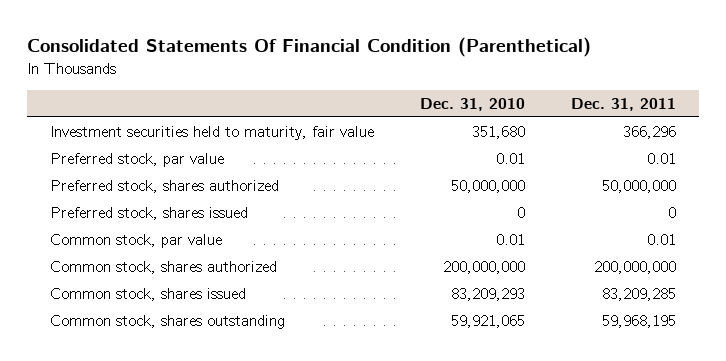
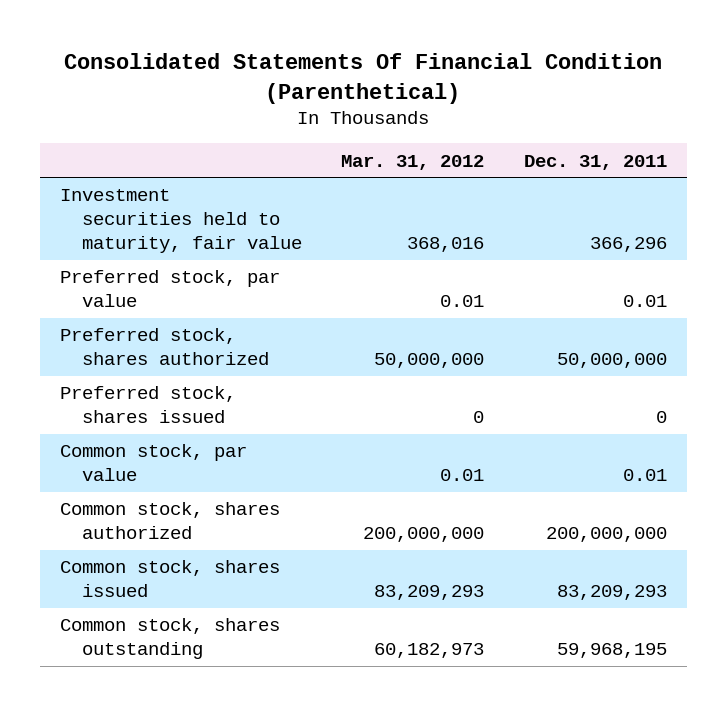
[419,97,525,111] Dec. 31, 2010 -> none
none -> [341,154,485,170] Mar. 31, 2012
[601,288,676,302] 83,209,285 -> [557,585,668,601] 83,209,293

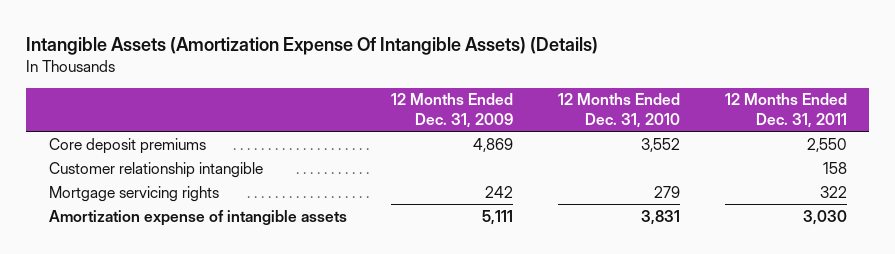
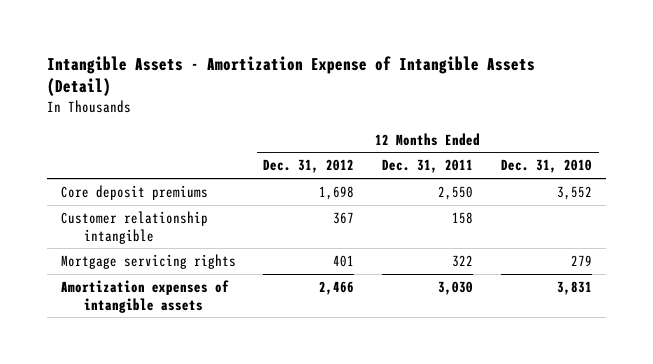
[26,36,599,55] Intangible Assets (Amortization Expense Of Intangible Assets) (Details) -> [46,55,535,97] Intangible Assets - Amortization Expense of Intangible Assets (Detail)
[391,93,514,129] 12 Months Ended Dec. 31, 2009 -> none
none -> [263,159,355,174] Dec. 31, 2012
[48,209,347,226] Amortization expense of intangible assets -> [60,279,229,313] Amortization expenses of intangible assets

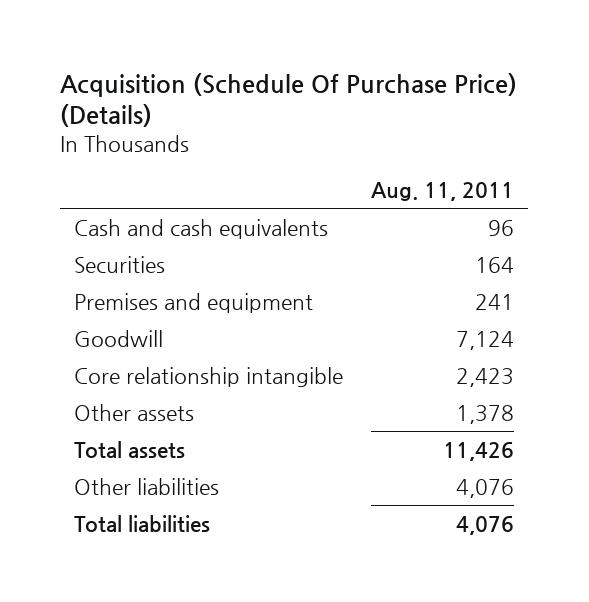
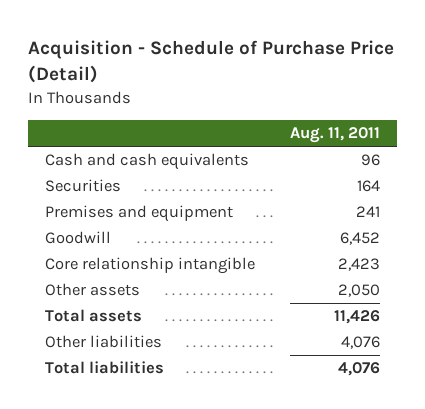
[60,72,518,128] Acquisition (Schedule Of Purchase Price) (Details) -> [28,40,395,84] Acquisition - Schedule of Purchase Price (Detail)
[456,330,515,350] 7,124 -> [339,232,380,246] 6,452
[456,404,515,424] 1,378 -> [337,284,380,298] 2,050

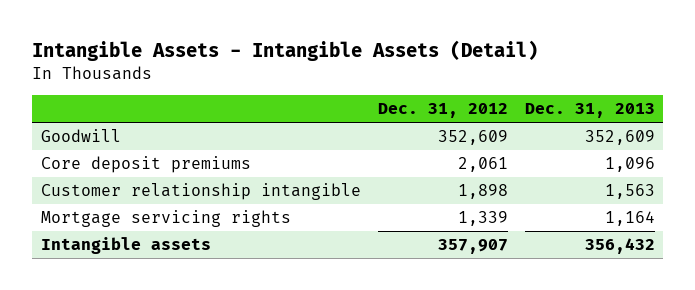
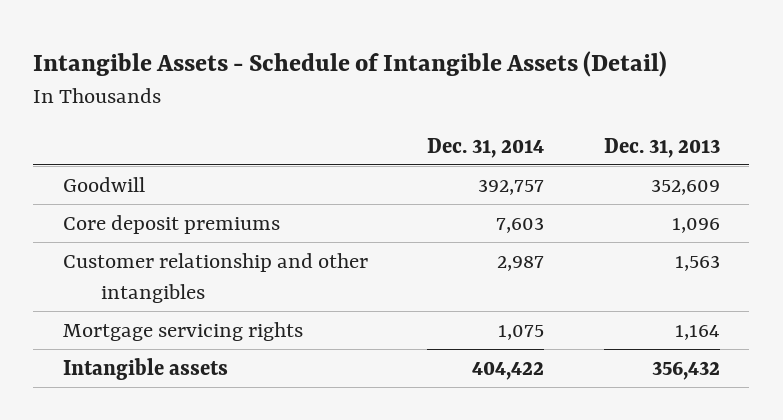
[32,40,539,62] Intangible Assets - Intangible Assets (Detail) -> [33,50,668,77] Intangible Assets - Schedule of Intangible Assets (Detail)
[377,103,508,119] Dec. 31, 2012 -> none
none -> [427,137,545,158] Dec. 31, 2014
[40,183,361,201] Customer relationship intangible -> [63,252,369,303] Customer relationship and other intangibles

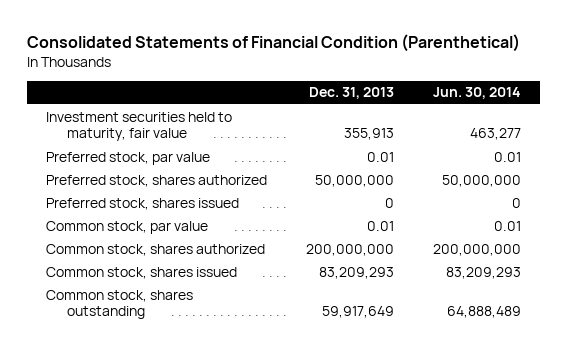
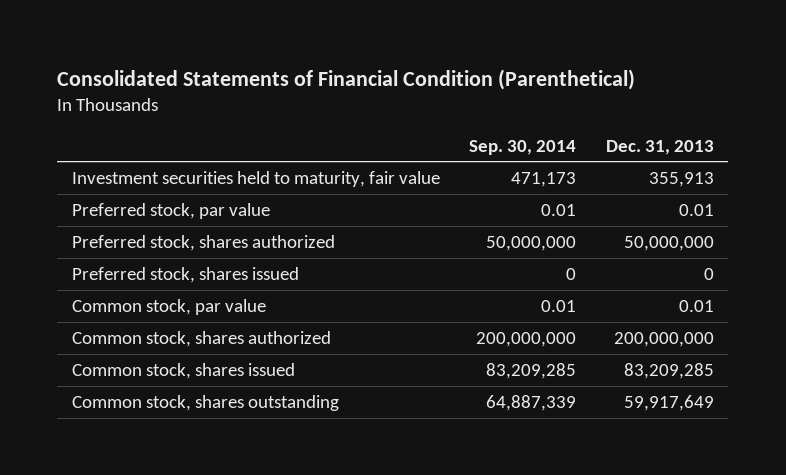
[432,87,521,100] Jun. 30, 2014 -> none
none -> [469,139,577,155] Sep. 30, 2014
[318,266,394,279] 83,209,293 -> [623,362,714,379] 83,209,285

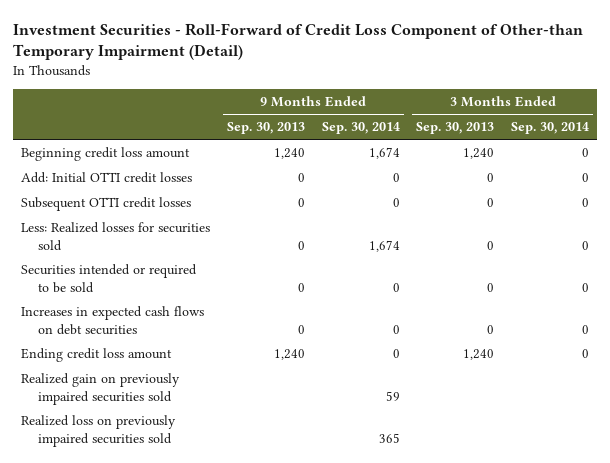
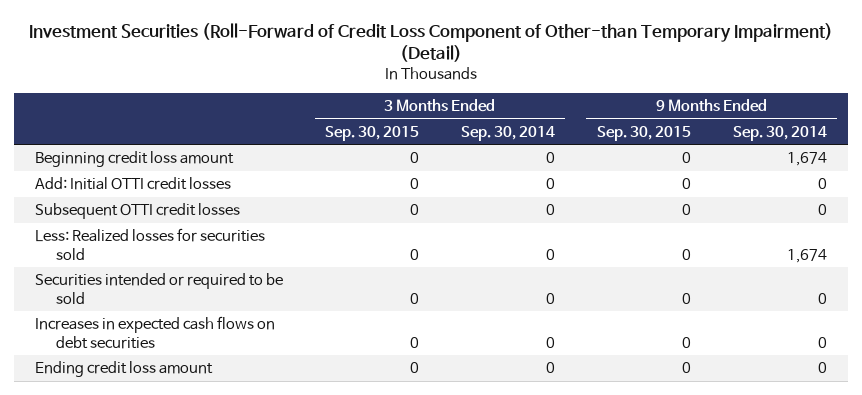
[13,22,584,61] Investment Securities - Roll-Forward of Credit Loss Component of Other-than Temporary Impairment (Detail) -> [28,22,833,63] Investment Securities (Roll-Forward of Credit Loss Component of Other-than Temporary Impairment) (Detail)
[227,122,306,135] Sep. 30, 2013 -> none
[416,122,495,135] Sep. 30, 2013 -> none
none -> [325,125,420,141] Sep. 30, 2015
none -> [596,125,691,141] Sep. 30, 2015
[21,373,181,405] Realized gain on previously impaired securities sold -> none
[21,415,177,447] Realized loss on previously impaired securities sold -> none

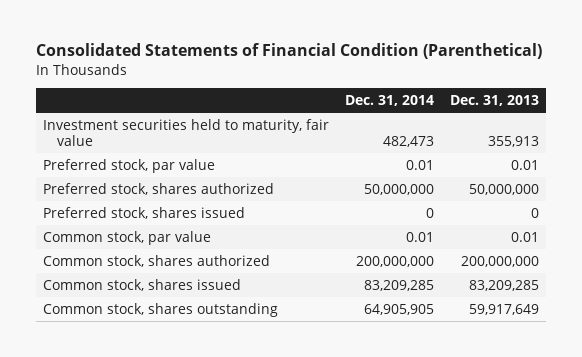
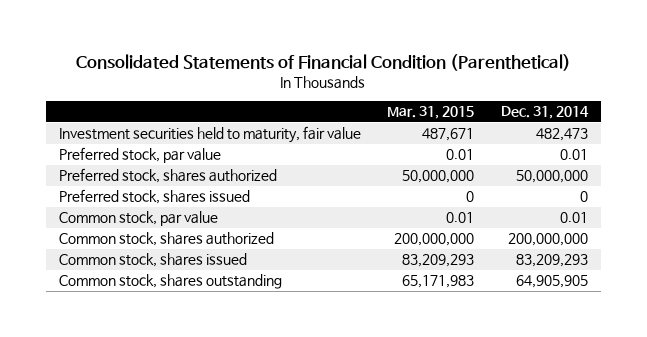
[449,94,539,106] Dec. 31, 2013 -> none
none -> [387,106,475,120] Mar. 31, 2015
[363,279,434,291] 83,209,285 -> [515,254,588,268] 83,209,293

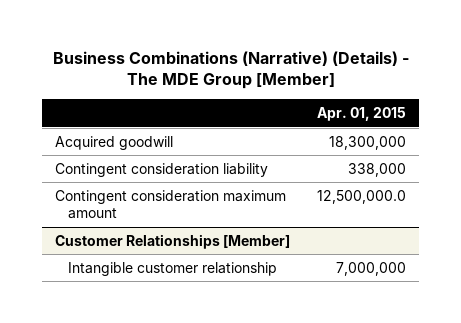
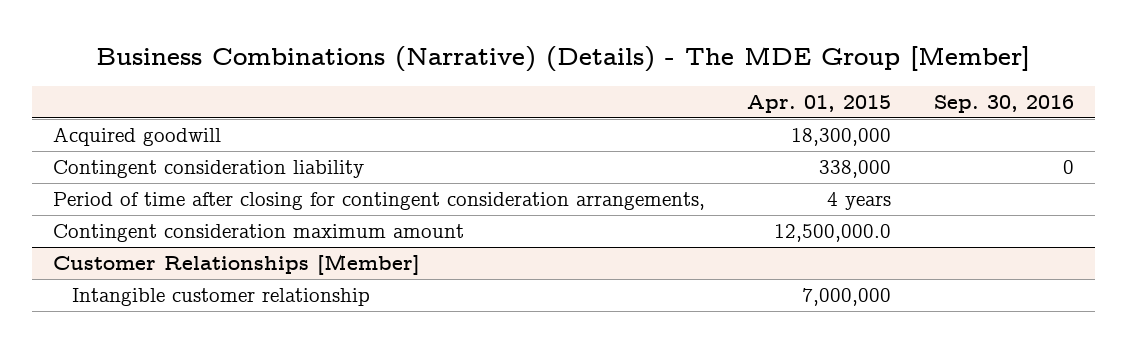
none -> [934,94,1075,113] Sep. 30, 2016
none -> [52,192,705,211] Period of time after closing for contingent consideration arrangements,

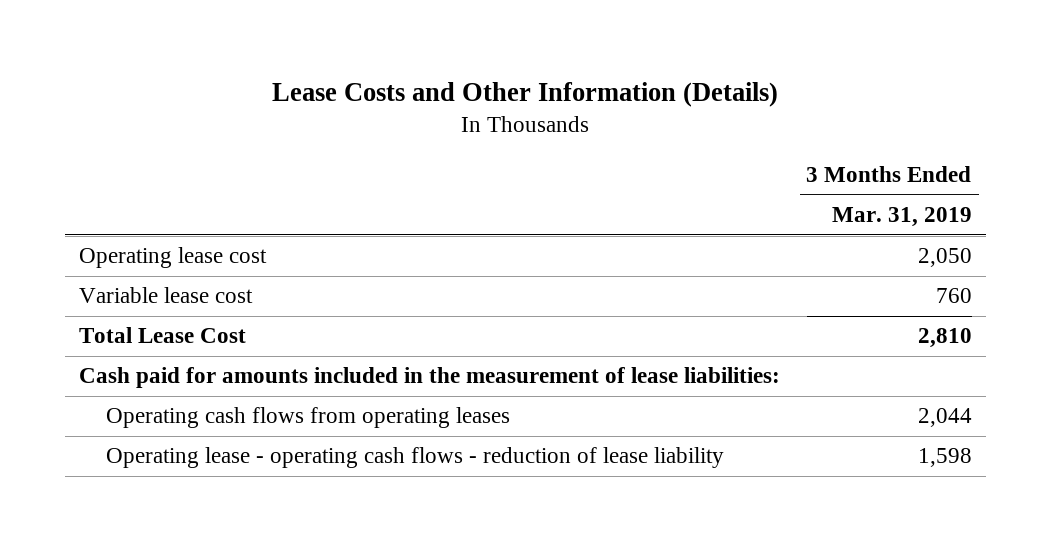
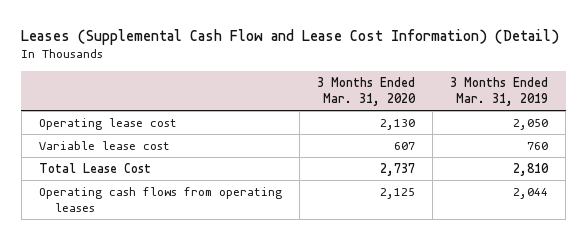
[272,81,779,107] Lease Costs and Other Information (Details) -> [21,28,560,45] Leases (Supplemental Cash Flow and Lease Cost Information) (Detail)
none -> [317,76,417,106] 3 Months Ended Mar. 31, 2020
[78,367,780,389] Cash paid for amounts included in the measurement of lease liabilities: -> none
[105,447,724,469] Operating lease - operating cash flows - reduction of lease liability -> none

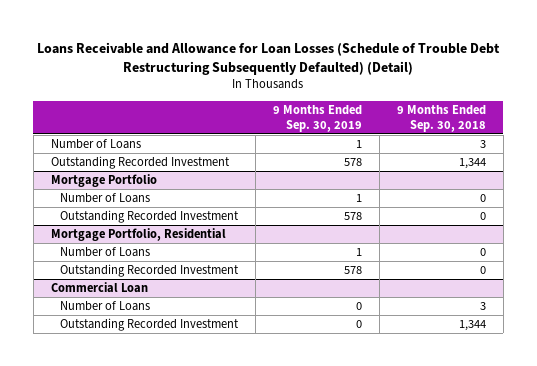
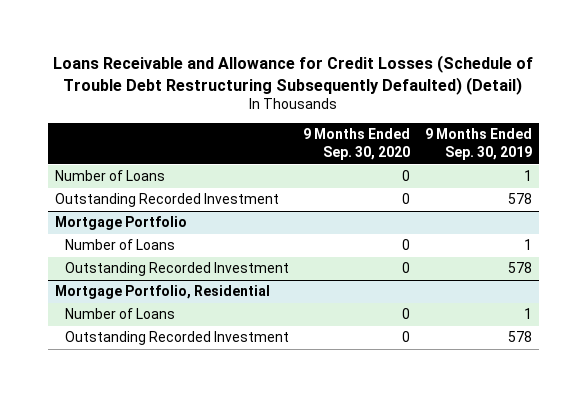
[37,41,501,75] Loans Receivable and Allowance for Loan Losses (Schedule of Trouble Debt Restructuring Subsequently Defaulted) (Detail) -> [53,55,534,95] Loans Receivable and Allowance for Credit Losses (Schedule of Trouble Debt Restructuring Subsequently Defaulted) (Detail)
[396,105,486,132] 9 Months Ended Sep. 30, 2018 -> none
none -> [303,128,411,161] 9 Months Ended Sep. 30, 2020
[50,282,148,294] Commercial Loan -> none
[60,301,151,312] Number of Loans -> none
[60,318,240,332] Outstanding Recorded Investment -> none

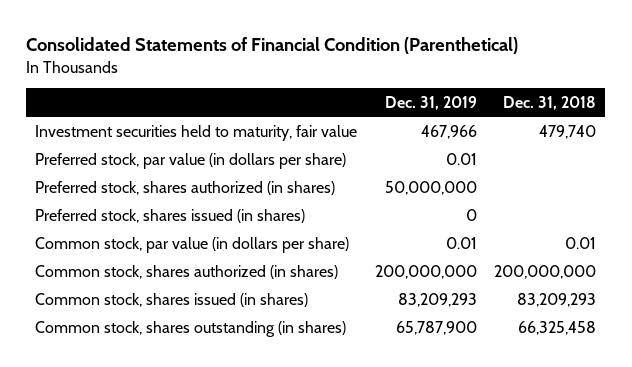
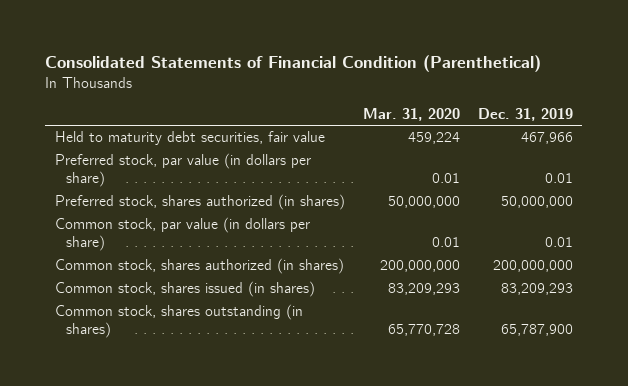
[503,95,597,110] Dec. 31, 2018 -> none
none -> [362,107,460,121] Mar. 31, 2020
[35,124,358,141] Investment securities held to maturity, fair value -> [54,131,325,146] Held to maturity debt securities, fair value
[35,208,306,223] Preferred stock, shares issued (in shares) -> none

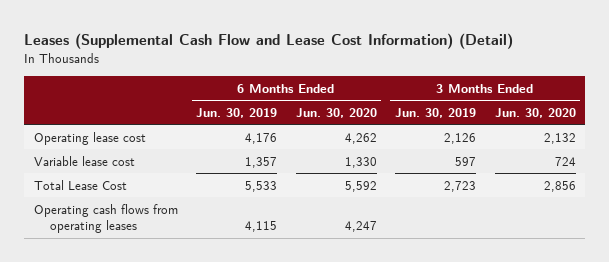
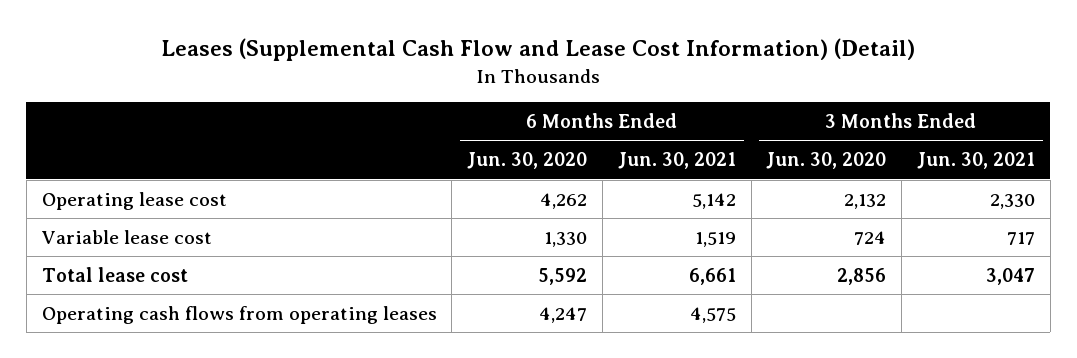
[196,107,278,118] Jun. 30, 2019 -> none
[395,107,477,118] Jun. 30, 2019 -> none
none -> [617,152,736,170] Jun. 30, 2021
none -> [917,152,1036,170] Jun. 30, 2021
[33,179,127,190] Total Lease Cost -> [41,266,188,282] Total lease cost

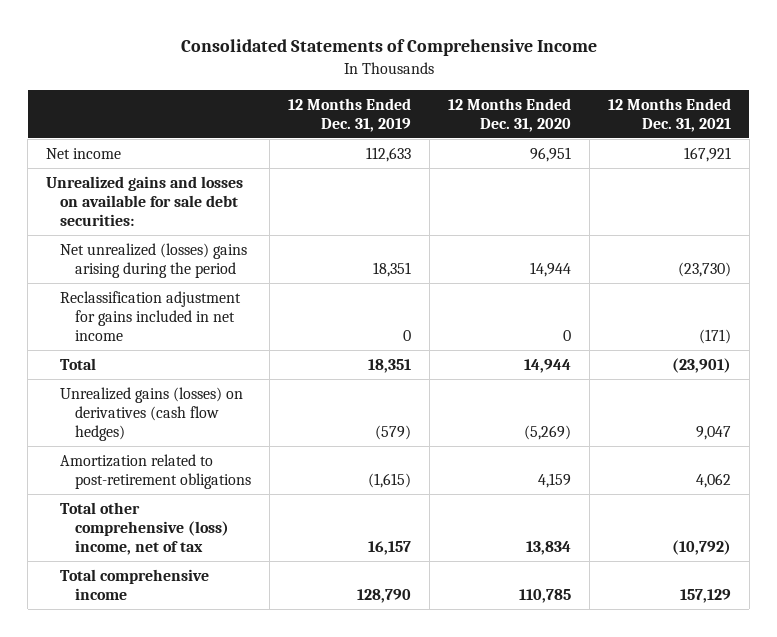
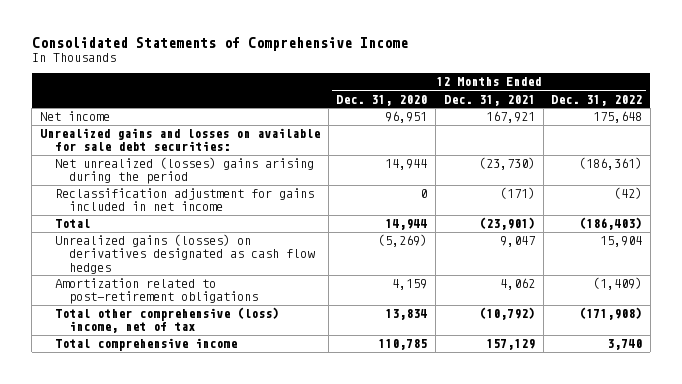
[287,97,411,132] 12 Months Ended Dec. 31, 2019 -> none
none -> [551,94,643,106] Dec. 31, 2022
[60,386,244,441] Unrealized gains (losses) on derivatives (cash flow hedges) -> [54,234,316,274] Unrealized gains (losses) on derivatives designated as cash flow hedges

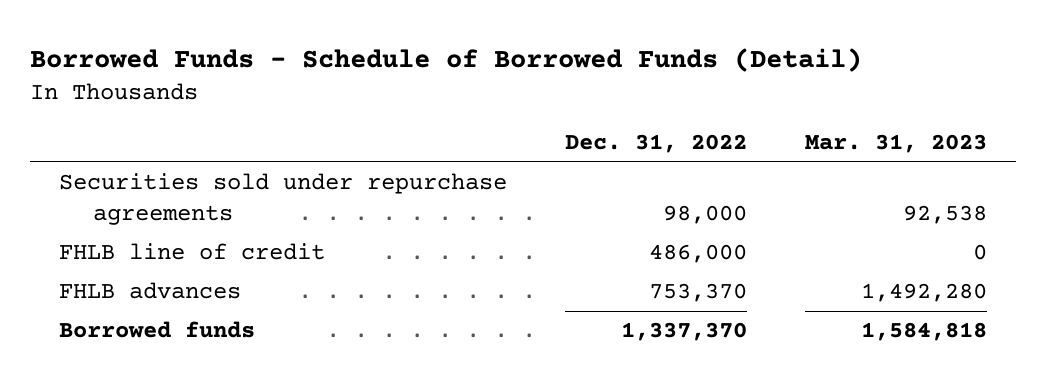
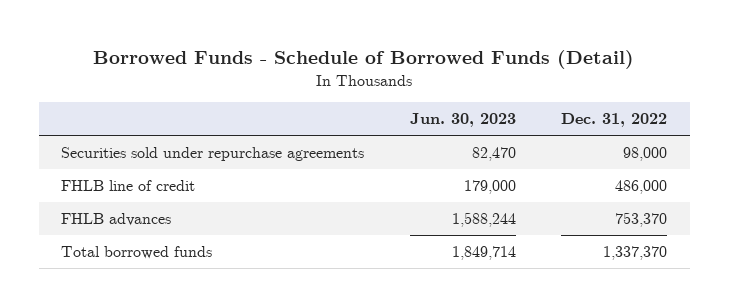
[804,134,987,154] Mar. 31, 2023 -> none
none -> [409,112,516,127] Jun. 30, 2023
[58,321,255,339] Borrowed funds -> [61,246,213,260] Total borrowed funds

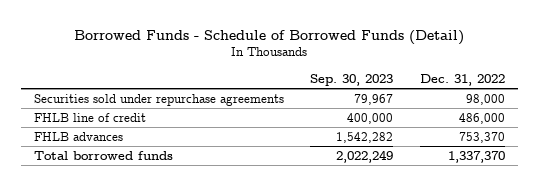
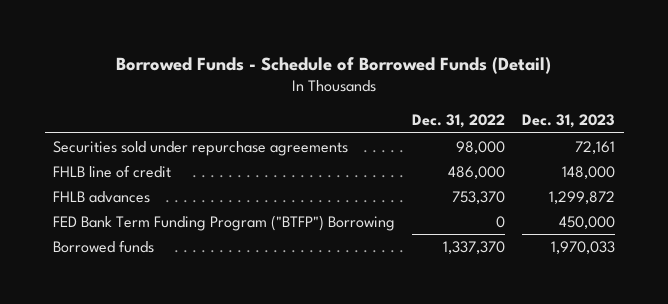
[310,73,394,86] Sep. 30, 2023 -> none
none -> [522,114,616,129] Dec. 31, 2023
none -> [53,215,396,232] FED Bank Term Funding Program ("BTFP") Borrowing
[33,150,173,160] Total borrowed funds -> [53,240,155,254] Borrowed funds

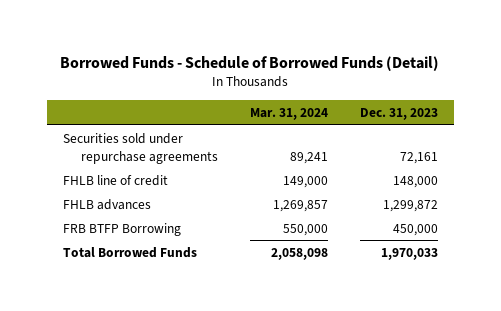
[412,114,506,129] Dec. 31, 2022 -> none
none -> [250,107,329,120] Mar. 31, 2024
[53,215,396,232] FED Bank Term Funding Program ("BTFP") Borrowing -> [62,222,181,236] FRB BTFP Borrowing
[53,240,155,254] Borrowed funds -> [62,246,197,258] Total Borrowed Funds

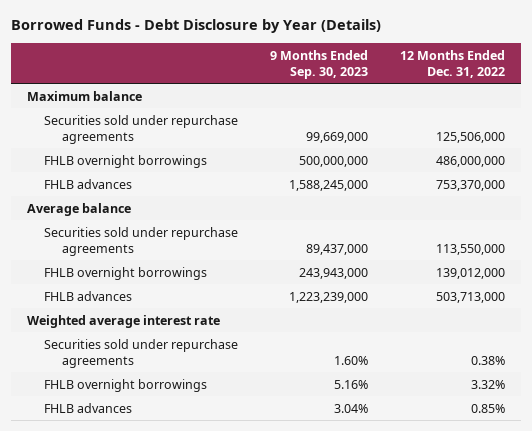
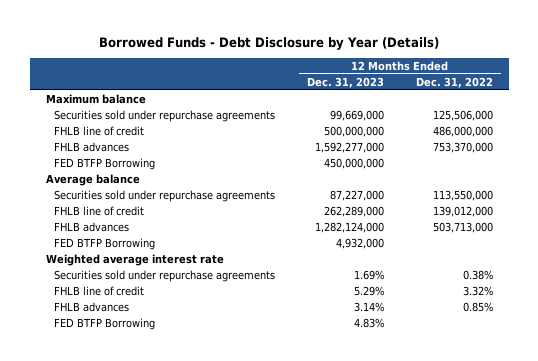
[270,49,369,79] 9 Months Ended Sep. 30, 2023 -> none
none -> [306,76,384,88] Dec. 31, 2023
[44,154,208,168] FHLB overnight borrowings -> [53,126,144,137] FHLB line of credit
none -> [53,158,155,171] FED BTFP Borrowing
[44,266,208,280] FHLB overnight borrowings -> [53,206,144,217] FHLB line of credit
none -> [53,238,155,251] FED BTFP Borrowing
[44,378,208,392] FHLB overnight borrowings -> [53,286,144,297] FHLB line of credit
none -> [53,318,155,331] FED BTFP Borrowing

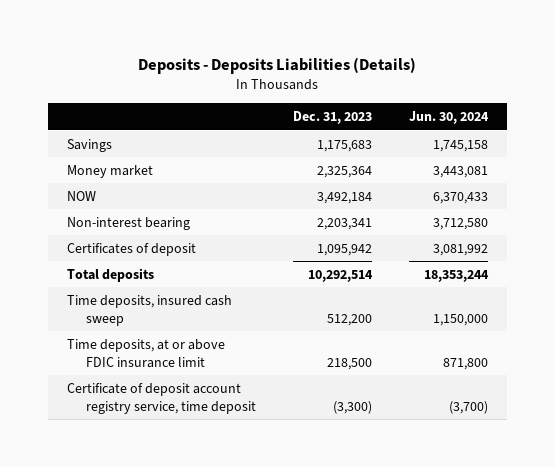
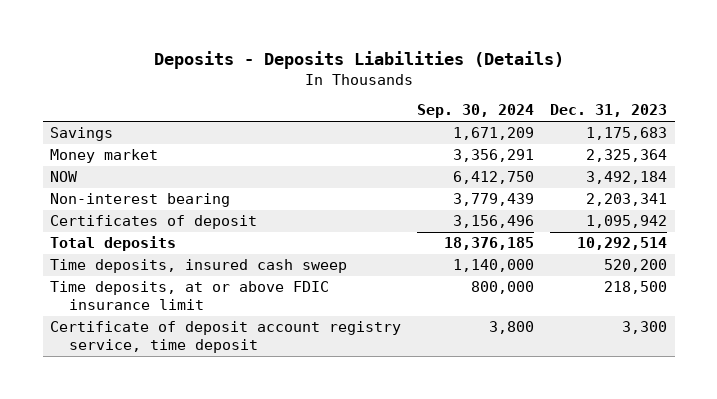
[409,111,490,125] Jun. 30, 2024 -> none
none -> [417,104,535,119] Sep. 30, 2024
[326,313,372,326] 512,200 -> [603,259,667,273] 520,200
[332,400,372,414] (3,300) -> [621,321,667,335] 3,300

